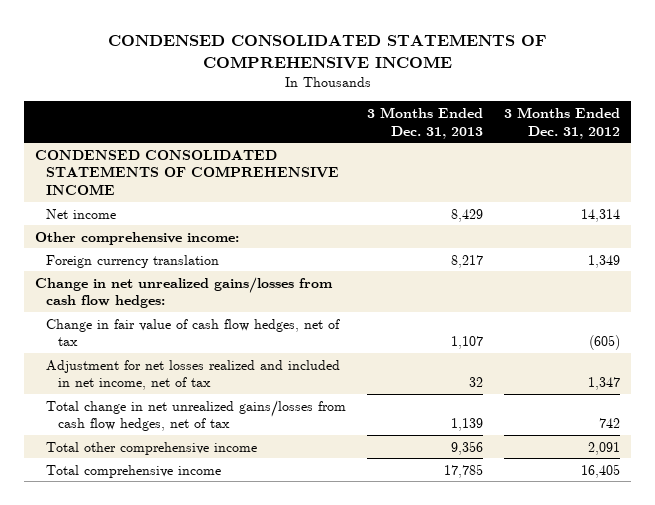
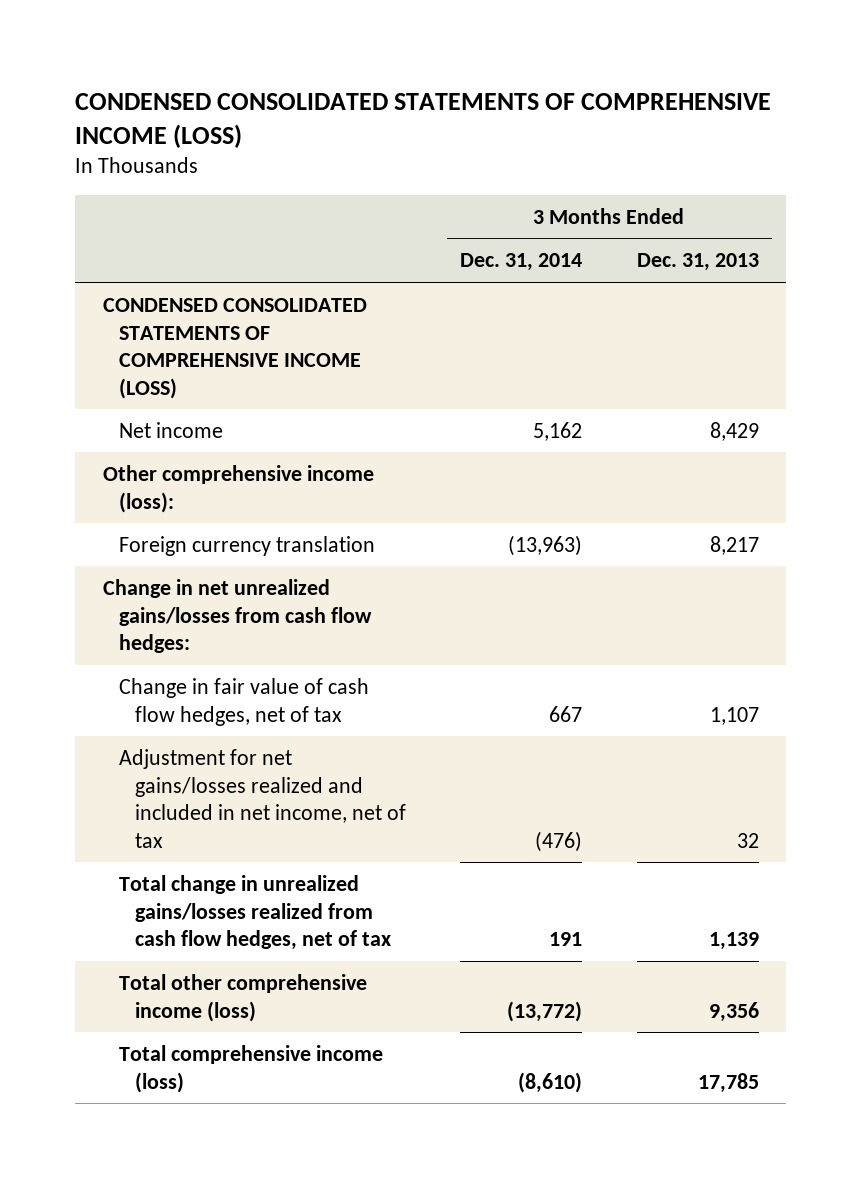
[107,34,547,70] CONDENSED CONSOLIDATED STATEMENTS OF COMPREHENSIVE INCOME -> [75,92,772,148] CONDENSED CONSOLIDATED STATEMENTS OF COMPREHENSIVE INCOME (LOSS)
[504,106,621,139] 3 Months Ended Dec. 31, 2012 -> none
none -> [460,253,583,272] Dec. 31, 2014
[35,149,340,195] CONDENSED CONSOLIDATED STATEMENTS OF COMPREHENSIVE INCOME -> [102,297,367,399] CONDENSED CONSOLIDATED STATEMENTS OF COMPREHENSIVE INCOME (LOSS)
[35,231,240,245] Other comprehensive income: -> [102,464,374,513] Other comprehensive income (loss):
[46,359,341,391] Adjustment for net losses realized and included in net income, net of tax -> [118,748,406,848] Adjustment for net gains/losses realized and included in net income, net of tax
[46,399,347,432] Total change in net unrealized gains/losses from cash flow hedges, net of tax -> [118,874,391,951] Total change in unrealized gains/losses realized from cash flow hedges, net of tax
[46,441,258,455] Total other comprehensive income -> [118,973,367,1022] Total other comprehensive income (loss)
[46,464,222,478] Total comprehensive income -> [118,1044,383,1093] Total comprehensive income (loss)

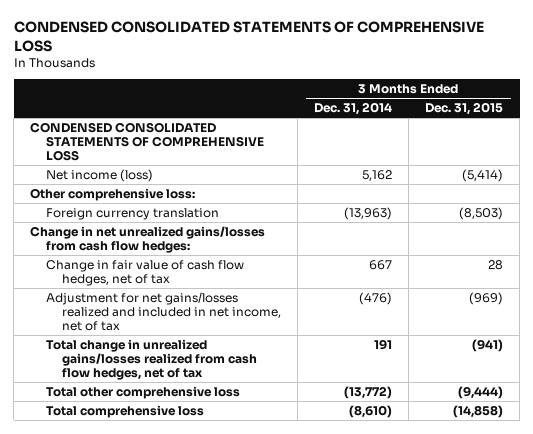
[75,92,772,148] CONDENSED CONSOLIDATED STATEMENTS OF COMPREHENSIVE INCOME (LOSS) -> [13,21,484,52] CONDENSED CONSOLIDATED STATEMENTS OF COMPREHENSIVE LOSS
[636,253,759,272] Dec. 31, 2013 -> none
none -> [425,102,504,116] Dec. 31, 2015
[102,297,367,399] CONDENSED CONSOLIDATED STATEMENTS OF COMPREHENSIVE INCOME (LOSS) -> [30,121,265,161] CONDENSED CONSOLIDATED STATEMENTS OF COMPREHENSIVE LOSS
[118,421,223,438] Net income -> [46,168,154,182] Net income (loss)
[102,464,374,513] Other comprehensive income (loss): -> [30,187,196,201] Other comprehensive loss:
[118,973,367,1022] Total other comprehensive income (loss) -> [46,385,241,399] Total other comprehensive loss
[118,1044,383,1093] Total comprehensive income (loss) -> [46,404,205,418] Total comprehensive loss

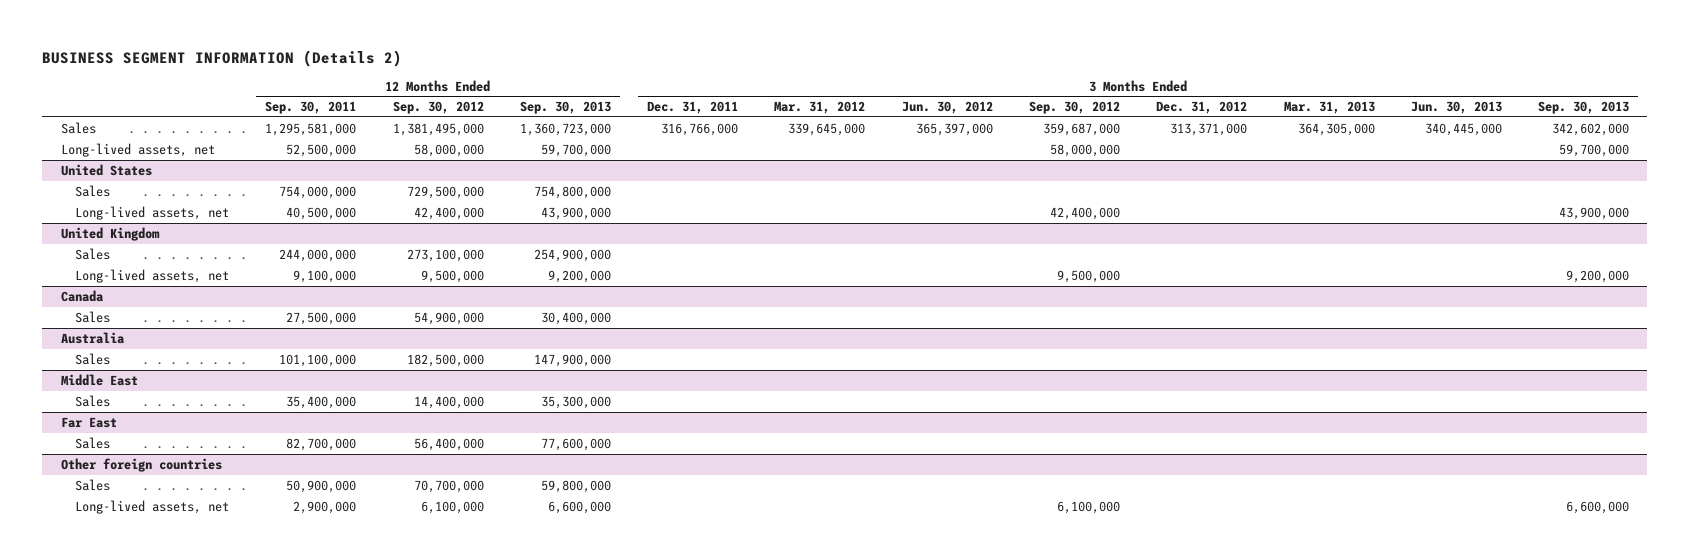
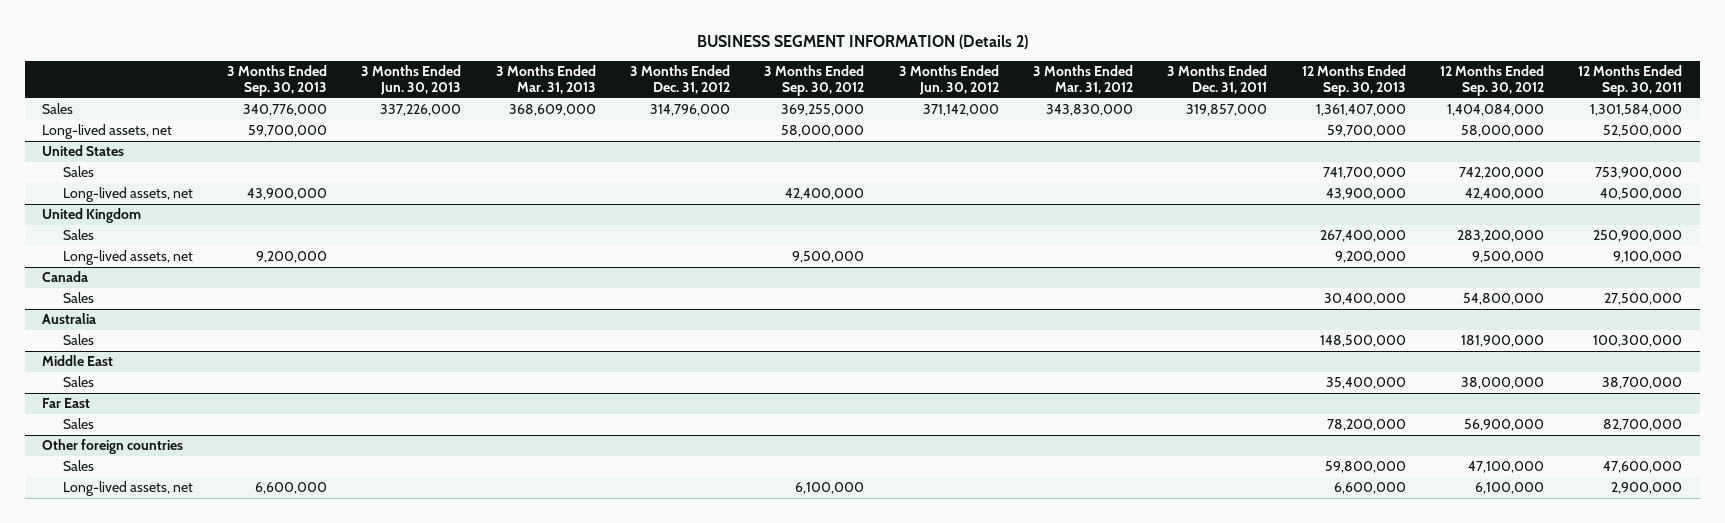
[265,122,357,136] 1,295,581,000 -> [1590,104,1683,117] 1,301,584,000
[392,122,484,136] 1,381,495,000 -> [1447,104,1545,117] 1,404,084,000
[519,122,611,136] 1,360,723,000 -> [1315,104,1406,117] 1,361,407,000
[661,122,739,136] 316,766,000 -> [1186,104,1268,117] 319,857,000
[788,122,866,136] 339,645,000 -> [1046,104,1134,117] 343,830,000
[915,122,993,136] 365,397,000 -> [922,104,999,117] 371,142,000
[1042,122,1120,136] 359,687,000 -> [781,104,865,117] 369,255,000
[1170,122,1248,136] 313,371,000 -> [650,104,731,117] 314,796,000
[1297,122,1375,136] 364,305,000 -> [508,104,596,117] 368,609,000
[1424,122,1502,136] 340,445,000 -> [380,104,462,117] 337,226,000
[1552,122,1630,136] 342,602,000 -> [243,104,328,117] 340,776,000
[279,185,357,199] 754,000,000 -> [1595,167,1683,180] 753,900,000
[406,185,484,199] 729,500,000 -> [1459,167,1545,180] 742,200,000
[533,185,611,199] 754,800,000 -> [1322,167,1406,180] 741,700,000
[279,248,357,262] 244,000,000 -> [1593,230,1683,243] 250,900,000
[406,248,484,262] 273,100,000 -> [1457,230,1545,243] 283,200,000
[533,248,611,262] 254,900,000 -> [1319,230,1406,243] 267,400,000
[413,311,484,325] 54,900,000 -> [1463,293,1545,306] 54,800,000
[279,353,357,367] 101,100,000 -> [1593,335,1683,348] 100,300,000
[406,353,484,367] 182,500,000 -> [1461,335,1545,348] 181,900,000
[533,353,611,367] 147,900,000 -> [1319,335,1406,348] 148,500,000
[286,395,357,409] 35,400,000 -> [1602,377,1683,390] 38,700,000
[413,395,484,409] 14,400,000 -> [1461,377,1545,390] 38,000,000
[540,395,611,409] 35,300,000 -> [1325,377,1406,390] 35,400,000
[413,437,484,451] 56,400,000 -> [1464,419,1545,432] 56,900,000
[540,437,611,451] 77,600,000 -> [1326,419,1406,432] 78,200,000
[286,479,357,493] 50,900,000 -> [1603,461,1683,474] 47,600,000
[413,479,484,493] 70,700,000 -> [1468,461,1545,474] 47,100,000

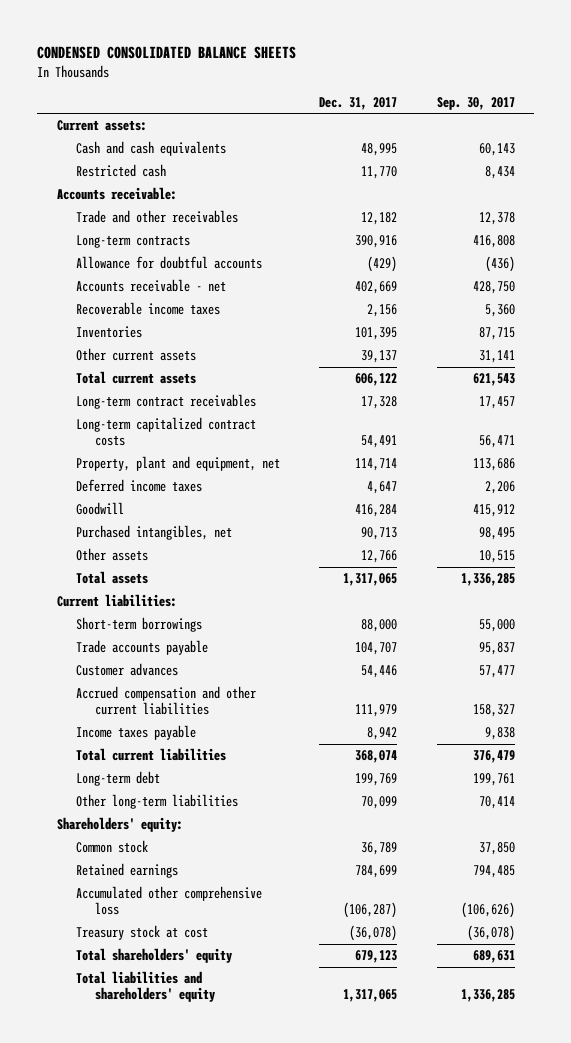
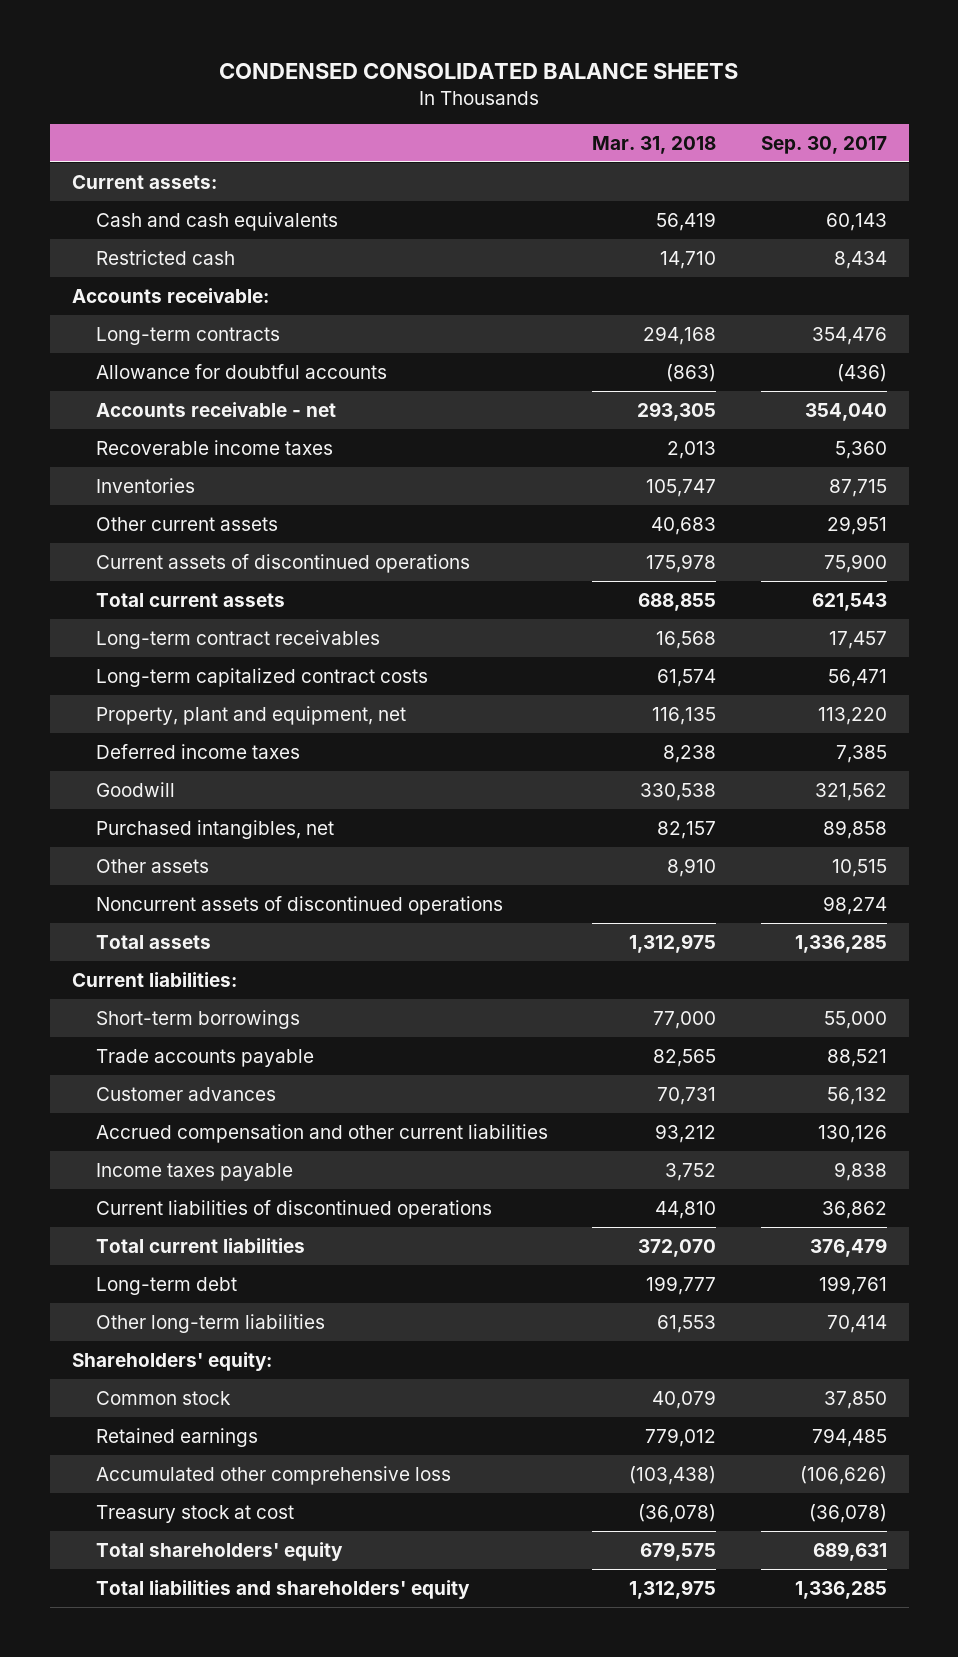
[319,96,398,110] Dec. 31, 2017 -> none
none -> [592,135,717,154] Mar. 31, 2018
[75,210,238,224] Trade and other receivables -> none
[472,235,515,249] 416,808 -> [811,327,887,346] 354,476
[472,281,515,295] 428,750 -> [804,403,887,422] 354,040
[478,350,515,364] 31,141 -> [826,516,887,536] 29,951
none -> [95,554,470,574] Current assets of discontinued operations
[472,458,515,472] 113,686 -> [817,707,887,726] 113,220
[484,481,515,495] 2,206 -> [835,745,887,764] 7,385
[472,504,515,518] 415,912 -> [814,783,887,802] 321,562
[478,527,515,541] 98,495 -> [822,820,887,840] 89,858
none -> [95,896,503,916] Noncurrent assets of discontinued operations
[478,642,515,656] 95,837 -> [826,1049,887,1068] 88,521
[478,665,515,679] 57,477 -> [826,1087,887,1106] 56,132
[472,704,515,718] 158,327 -> [817,1125,887,1144] 130,126
none -> [95,1200,492,1220] Current liabilities of discontinued operations

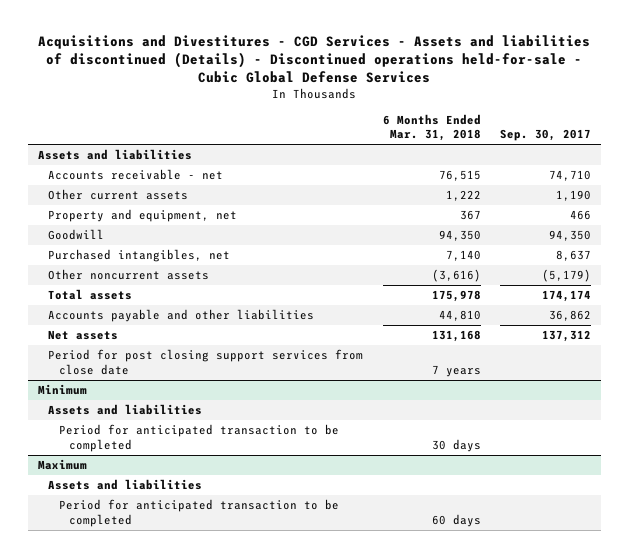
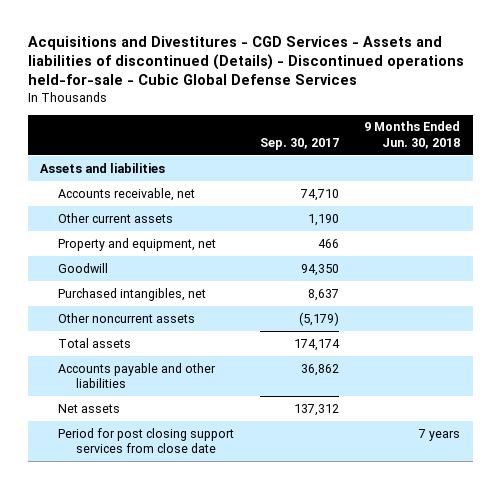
[382,113,481,142] 6 Months Ended Mar. 31, 2018 -> none
none -> [364,121,461,149] 9 Months Ended Jun. 30, 2018
[48,169,224,181] Accounts receivable - net -> [58,187,196,201] Accounts receivable, net
[37,384,87,396] Minimum -> none
[48,404,203,416] Assets and liabilities -> none
[58,424,339,452] Period for anticipated transaction to be completed -> none
[37,459,87,471] Maximum -> none
[48,479,203,491] Assets and liabilities -> none
[58,499,339,527] Period for anticipated transaction to be completed -> none

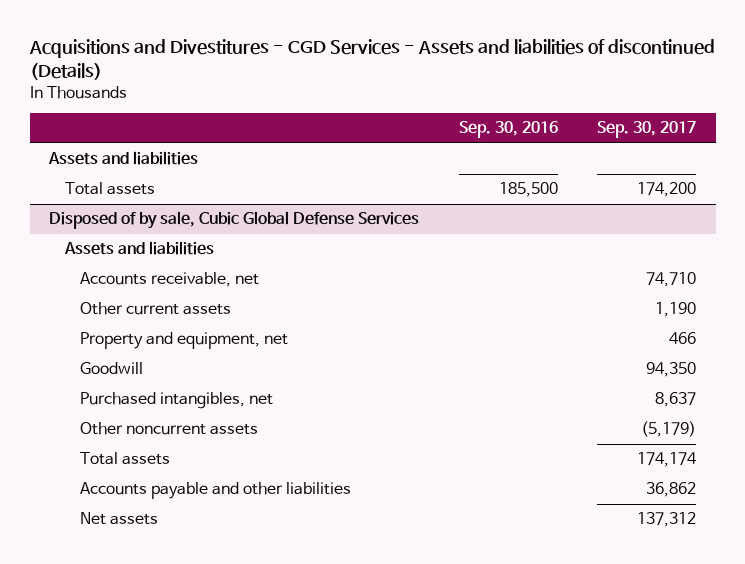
[27,35,464,86] Acquisitions and Divestitures - CGD Services - Assets and liabilities of discontinued (Details) - Discontinued operations held-for-sale - Cubic Global Defense Services -> [28,39,715,81] Acquisitions and Divestitures - CGD Services - Assets and liabilities of discontinued (Details)
[364,121,461,149] 9 Months Ended Jun. 30, 2018 -> none
none -> [458,121,558,139] Sep. 30, 2016
none -> [64,182,155,196] Total assets
none -> [49,211,420,230] Disposed of by sale, Cubic Global Defense Services
none -> [63,241,214,256] Assets and liabilities
[58,427,235,454] Period for post closing support services from close date -> none

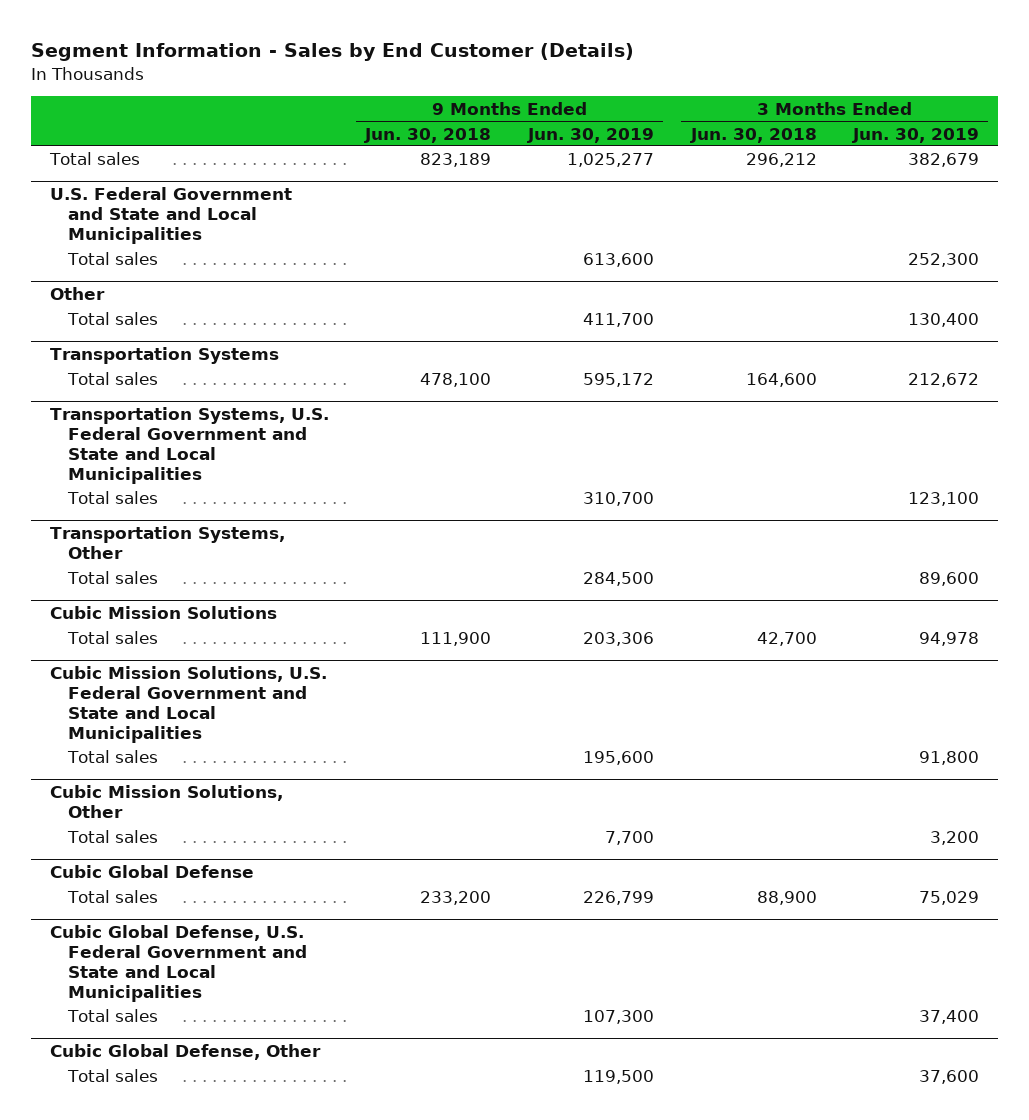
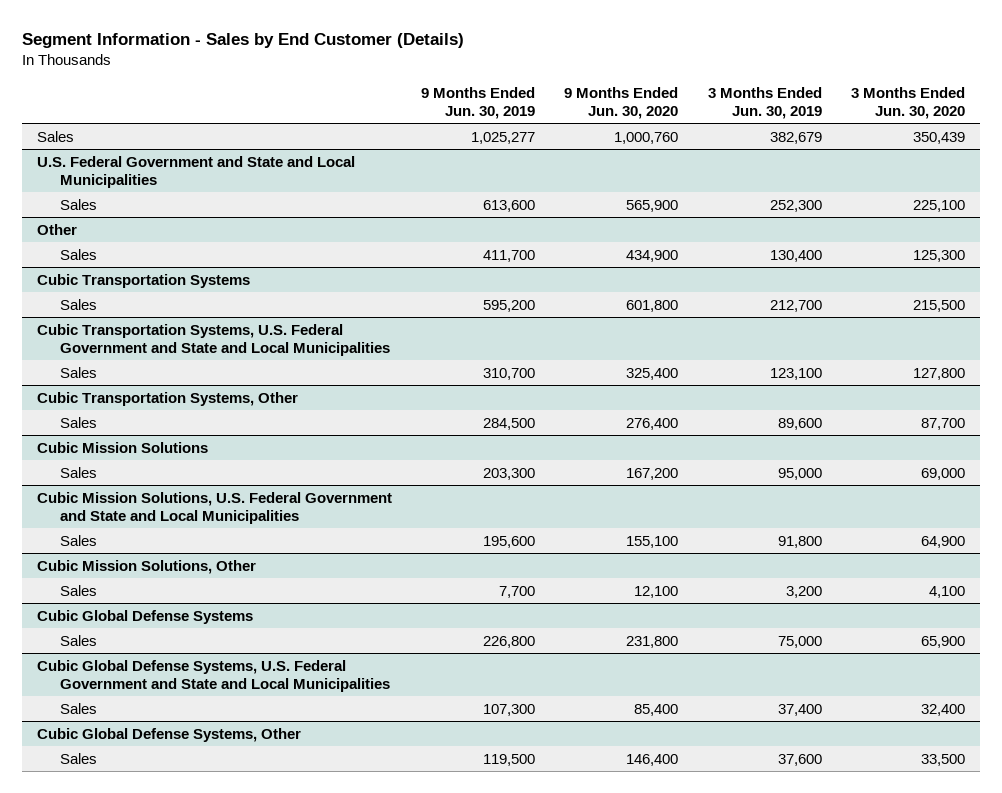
[364,127,492,143] Jun. 30, 2018 -> none
[689,127,817,143] Jun. 30, 2018 -> none
none -> [564,87,679,119] 9 Months Ended Jun. 30, 2020
none -> [851,87,966,119] 3 Months Ended Jun. 30, 2020
[48,152,140,166] Total sales -> [36,130,74,142] Sales
[67,252,159,266] Total sales -> [59,198,97,210] Sales
[67,312,159,326] Total sales -> [59,248,97,260] Sales
[49,347,279,365] Transportation Systems -> [36,273,250,288] Cubic Transportation Systems
[67,372,159,386] Total sales -> [59,298,97,310] Sales
[582,373,654,388] 595,172 -> [482,299,535,312] 595,200
[908,373,980,388] 212,672 -> [769,299,822,312] 212,700
[49,407,329,485] Transportation Systems, U.S. Federal Government and State and Local Municipalities -> [36,323,390,356] Cubic Transportation Systems, U.S. Federal Government and State and Local Municipalities
[67,491,159,505] Total sales -> [59,366,97,378] Sales
[49,526,285,560] Transportation Systems, Other -> [36,391,298,406] Cubic Transportation Systems, Other
[67,571,159,585] Total sales -> [59,416,97,428] Sales
[67,631,159,645] Total sales -> [59,466,97,478] Sales
[582,632,654,647] 203,306 -> [482,467,535,480] 203,300
[919,632,980,647] 94,978 -> [777,467,822,480] 95,000
[67,750,159,764] Total sales -> [59,534,97,546] Sales
[67,830,159,844] Total sales -> [59,584,97,596] Sales
[49,865,254,879] Cubic Global Defense -> [36,609,253,624] Cubic Global Defense Systems
[67,890,159,904] Total sales -> [59,634,97,646] Sales
[582,891,654,906] 226,799 -> [482,635,535,648] 226,800
[919,891,980,906] 75,029 -> [777,635,822,648] 75,000
[49,925,308,1003] Cubic Global Defense, U.S. Federal Government and State and Local Municipalities -> [36,659,390,692] Cubic Global Defense Systems, U.S. Federal Government and State and Local Municipalities
[67,1009,159,1023] Total sales -> [59,702,97,714] Sales
[49,1044,321,1061] Cubic Global Defense, Other -> [36,727,301,742] Cubic Global Defense Systems, Other
[67,1069,159,1083] Total sales -> [59,752,97,764] Sales

